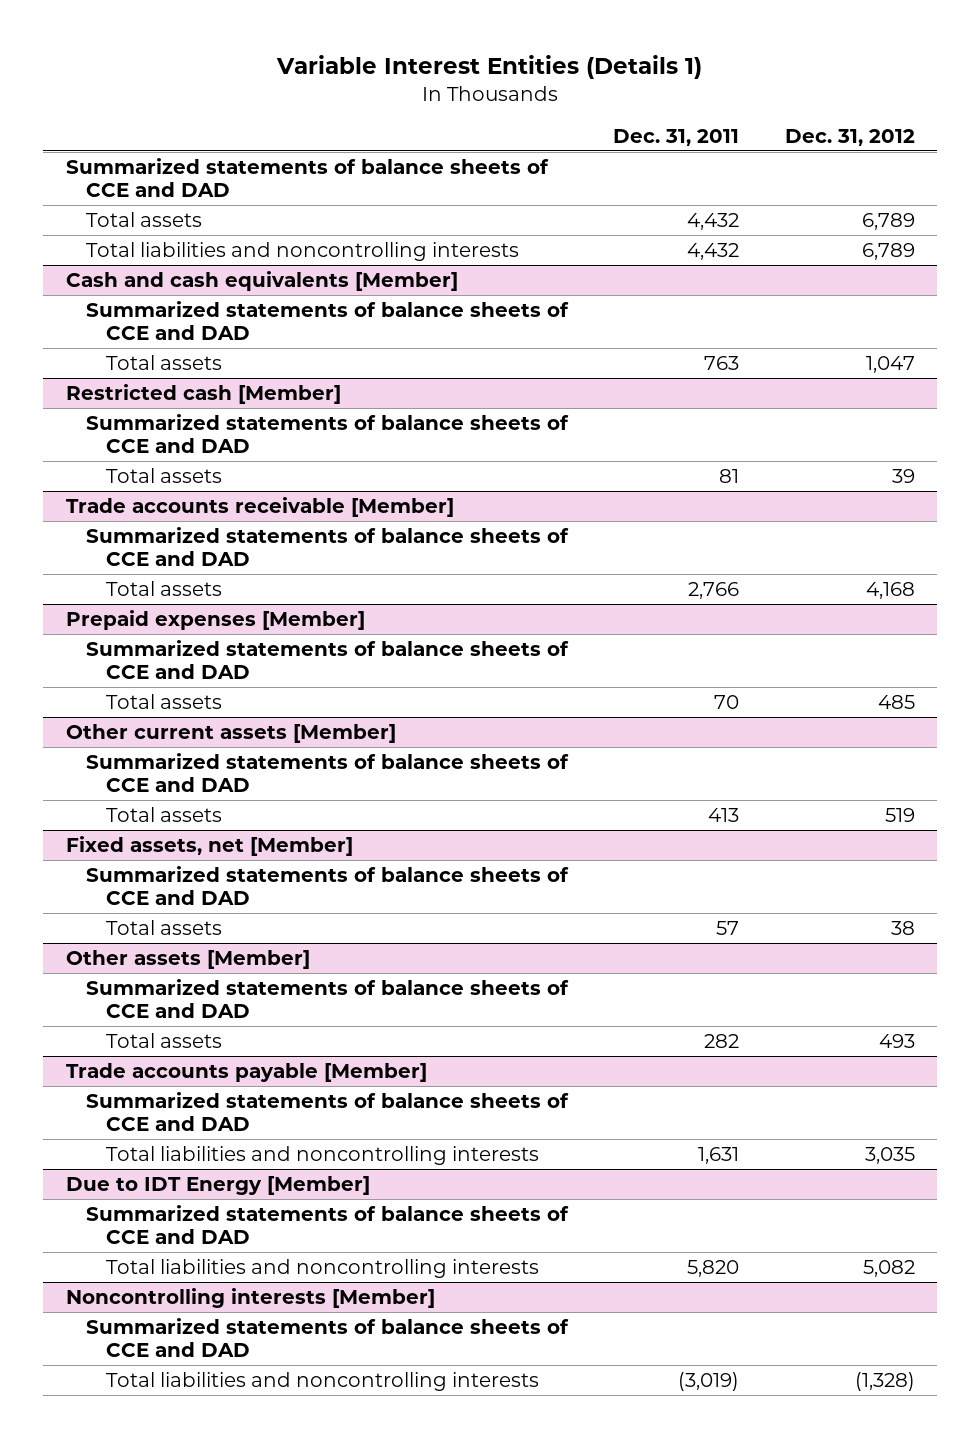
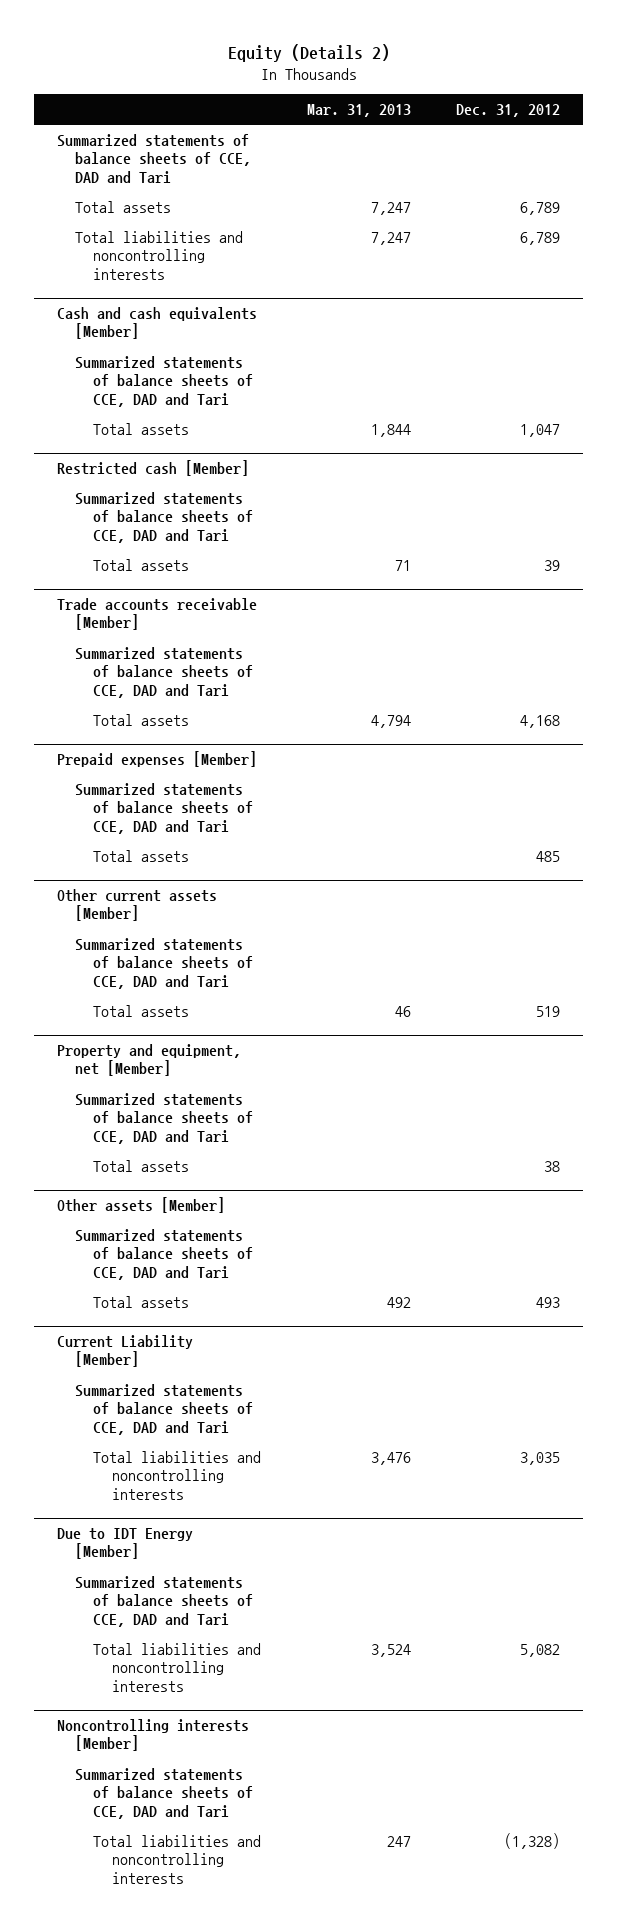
[276,54,703,79] Variable Interest Entities (Details 1) -> [227,43,390,62] Equity (Details 2)
[613,128,740,146] Dec. 31, 2011 -> none
none -> [306,103,411,117] Mar. 31, 2013
[65,157,549,197] Summarized statements of balance sheets of CCE and DAD -> [56,134,252,183] Summarized statements of balance sheets of CCE, DAD and Tari
[86,300,570,340] Summarized statements of balance sheets of CCE and DAD -> [75,356,254,407] Summarized statements of balance sheets of CCE, DAD and Tari
[86,413,570,453] Summarized statements of balance sheets of CCE and DAD -> [75,492,254,543] Summarized statements of balance sheets of CCE, DAD and Tari
[86,526,570,566] Summarized statements of balance sheets of CCE and DAD -> [75,647,254,698] Summarized statements of balance sheets of CCE, DAD and Tari
[86,639,570,679] Summarized statements of balance sheets of CCE and DAD -> [75,783,254,834] Summarized statements of balance sheets of CCE, DAD and Tari
[86,752,570,792] Summarized statements of balance sheets of CCE and DAD -> [75,938,254,989] Summarized statements of balance sheets of CCE, DAD and Tari
[65,835,353,856] Fixed assets, net [Member] -> none
none -> [56,1044,241,1077] Property and equipment, net [Member]
[86,865,570,905] Summarized statements of balance sheets of CCE and DAD -> [75,1093,254,1144] Summarized statements of balance sheets of CCE, DAD and Tari
[86,978,570,1018] Summarized statements of balance sheets of CCE and DAD -> [75,1229,254,1280] Summarized statements of balance sheets of CCE, DAD and Tari
[65,1062,427,1082] Trade accounts payable [Member] -> none
none -> [56,1335,193,1368] Current Liability [Member]
[86,1091,570,1131] Summarized statements of balance sheets of CCE and DAD -> [75,1384,254,1435] Summarized statements of balance sheets of CCE, DAD and Tari
[86,1204,570,1244] Summarized statements of balance sheets of CCE and DAD -> [75,1576,254,1627] Summarized statements of balance sheets of CCE, DAD and Tari
[86,1317,570,1357] Summarized statements of balance sheets of CCE and DAD -> [75,1768,254,1819] Summarized statements of balance sheets of CCE, DAD and Tari

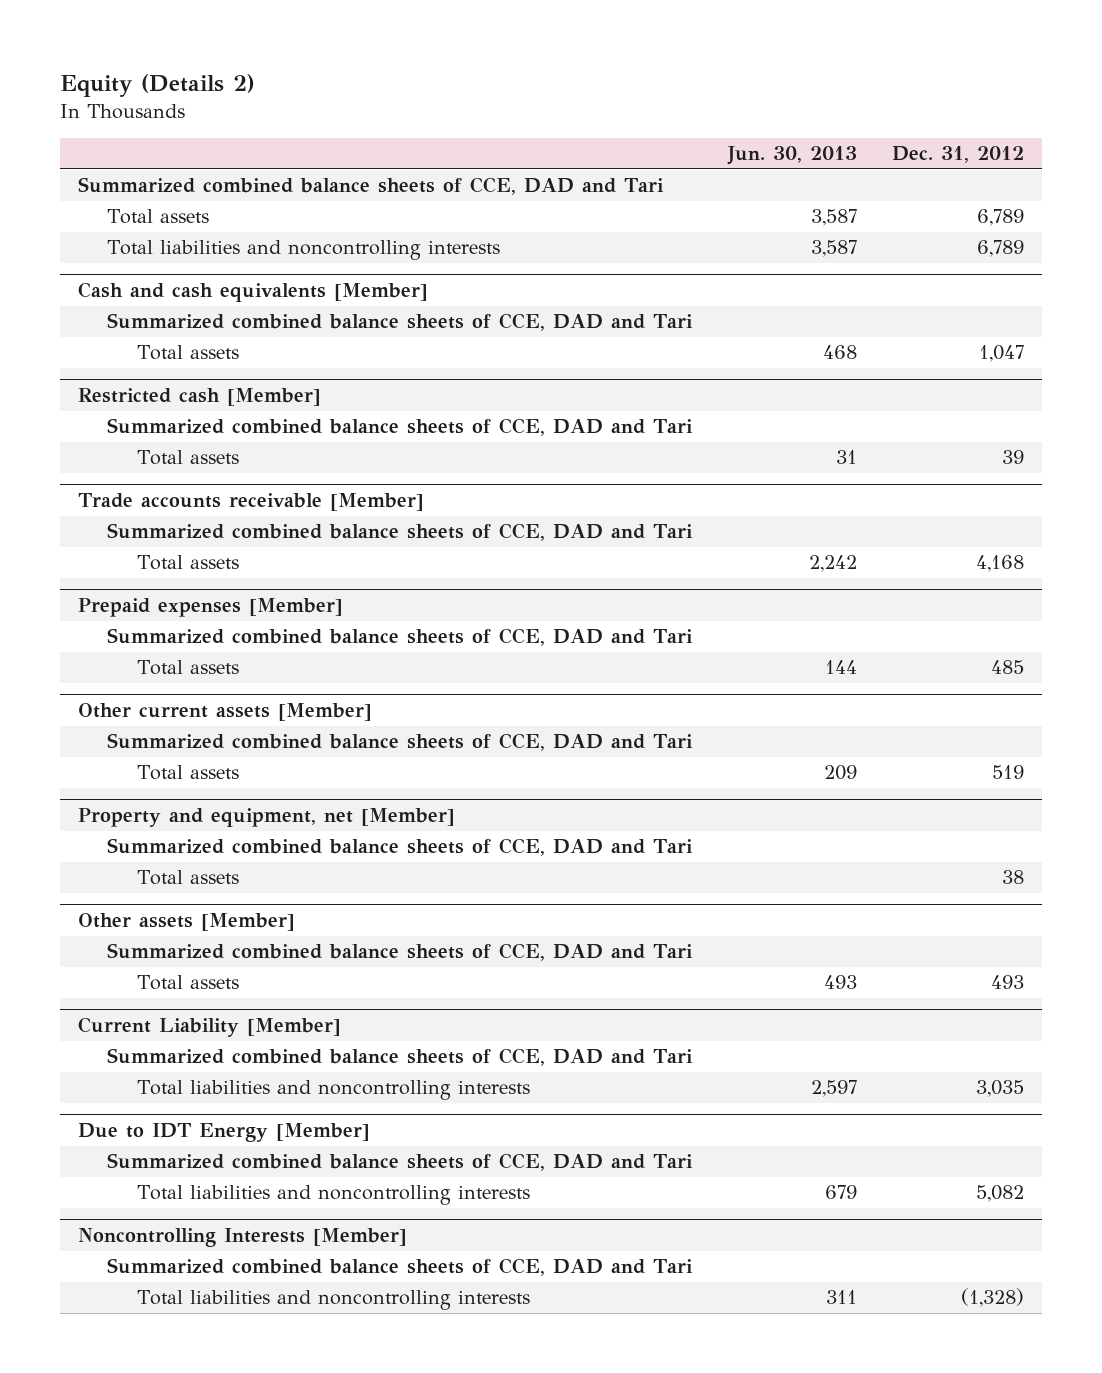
[306,103,411,117] Mar. 31, 2013 -> none
none -> [726,146,857,166] Jun. 30, 2013
[56,134,252,183] Summarized statements of balance sheets of CCE, DAD and Tari -> [77,177,664,196] Summarized combined balance sheets of CCE, DAD and Tari
[75,356,254,407] Summarized statements of balance sheets of CCE, DAD and Tari -> [107,313,694,332] Summarized combined balance sheets of CCE, DAD and Tari
[75,492,254,543] Summarized statements of balance sheets of CCE, DAD and Tari -> [107,418,694,437] Summarized combined balance sheets of CCE, DAD and Tari
[75,647,254,698] Summarized statements of balance sheets of CCE, DAD and Tari -> [107,523,694,542] Summarized combined balance sheets of CCE, DAD and Tari
[75,783,254,834] Summarized statements of balance sheets of CCE, DAD and Tari -> [107,628,694,647] Summarized combined balance sheets of CCE, DAD and Tari
[75,938,254,989] Summarized statements of balance sheets of CCE, DAD and Tari -> [107,733,694,752] Summarized combined balance sheets of CCE, DAD and Tari
[75,1093,254,1144] Summarized statements of balance sheets of CCE, DAD and Tari -> [107,838,694,857] Summarized combined balance sheets of CCE, DAD and Tari
[75,1229,254,1280] Summarized statements of balance sheets of CCE, DAD and Tari -> [107,943,694,962] Summarized combined balance sheets of CCE, DAD and Tari
[75,1384,254,1435] Summarized statements of balance sheets of CCE, DAD and Tari -> [107,1048,694,1067] Summarized combined balance sheets of CCE, DAD and Tari
[75,1576,254,1627] Summarized statements of balance sheets of CCE, DAD and Tari -> [107,1153,694,1172] Summarized combined balance sheets of CCE, DAD and Tari
[56,1719,249,1752] Noncontrolling interests [Member] -> [77,1228,407,1248] Noncontrolling Interests [Member]
[75,1768,254,1819] Summarized statements of balance sheets of CCE, DAD and Tari -> [107,1258,694,1277] Summarized combined balance sheets of CCE, DAD and Tari

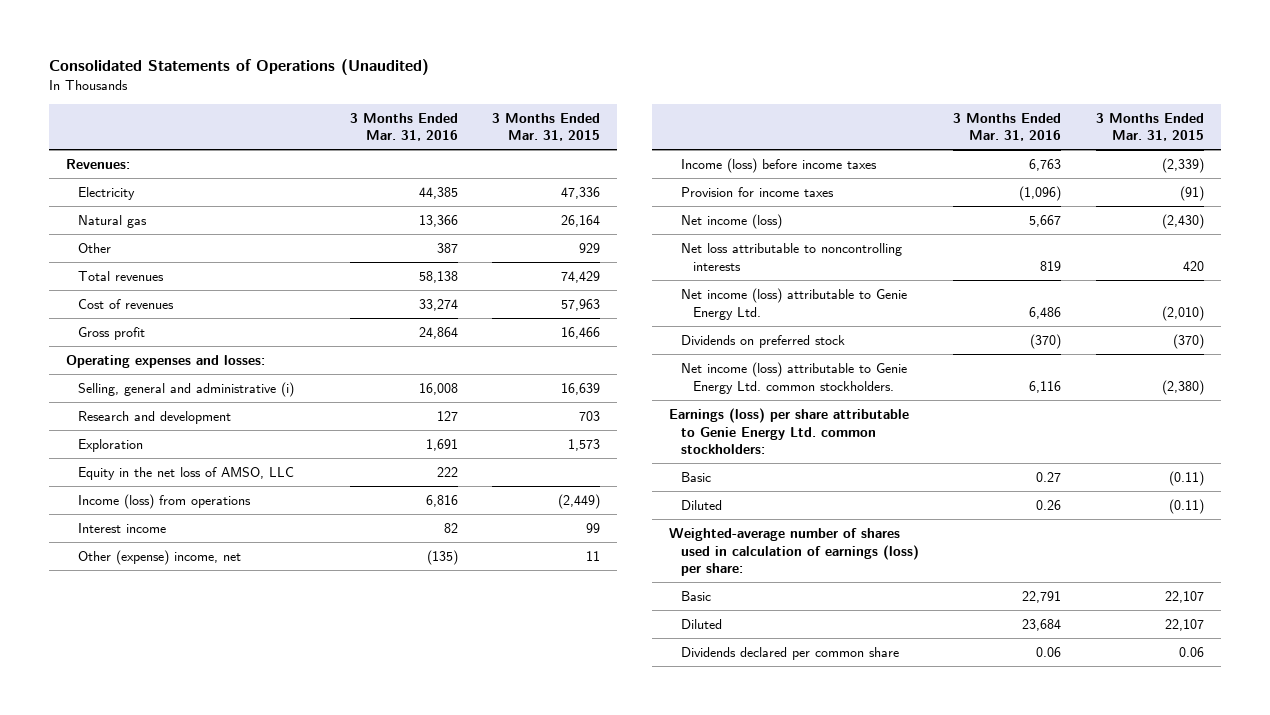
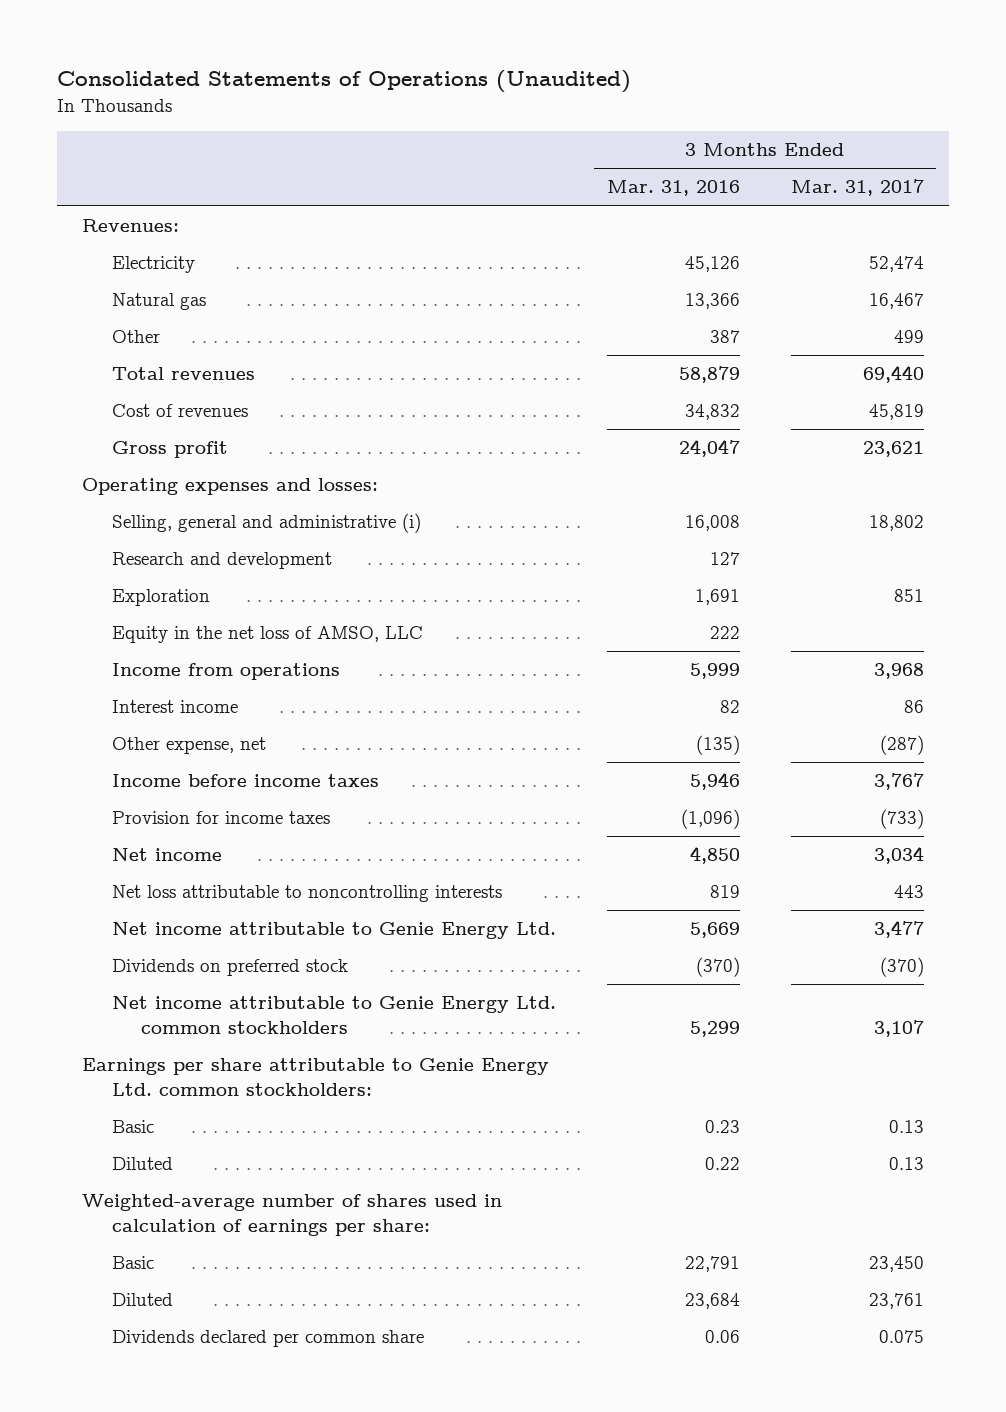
[492,112,601,142] 3 Months Ended Mar. 31, 2015 -> none
none -> [790,179,924,197] Mar. 31, 2017
[418,187,458,200] 44,385 -> [684,256,740,273] 45,126
[418,271,458,284] 58,138 -> [678,366,740,384] 58,879
[418,299,458,312] 33,274 -> [684,404,740,421] 34,832
[418,327,458,340] 24,864 -> [678,439,740,458] 24,047
[77,494,251,510] Income (loss) from operations -> [111,663,340,681] Income from operations
[425,495,458,508] 6,816 -> [689,663,740,680] 5,999
[77,550,241,566] Other (expense) income, net -> [111,737,266,755] Other expense, net
[681,158,878,174] Income (loss) before income taxes -> [111,774,379,788] Income before income taxes
[1029,159,1062,172] 6,763 -> [689,772,740,791] 5,946
[681,214,783,230] Net income (loss) -> [111,848,222,862] Net income
[1029,215,1062,228] 5,667 -> [689,846,740,865] 4,850
[681,288,908,320] Net income (loss) attributable to Genie Energy Ltd. -> [111,922,556,940] Net income attributable to Genie Energy Ltd.
[1029,306,1062,319] 6,486 -> [689,922,740,939] 5,669
[681,362,908,394] Net income (loss) attributable to Genie Energy Ltd. common stockholders. -> [111,996,556,1034] Net income attributable to Genie Energy Ltd. common stockholders
[1029,380,1062,393] 6,116 -> [689,1020,740,1037] 5,299
[669,408,910,455] Earnings (loss) per share attributable to Genie Energy Ltd. common stockholders: -> [82,1058,550,1096] Earnings per share attributable to Genie Energy Ltd. common stockholders:
[1036,472,1062,483] 0.27 -> [704,1120,740,1134] 0.23
[1036,500,1062,511] 0.26 -> [704,1157,740,1171] 0.22
[669,528,920,577] Weighted-average number of shares used in calculation of earnings (loss) per share: -> [82,1194,503,1236] Weighted-average number of shares used in calculation of earnings per share:

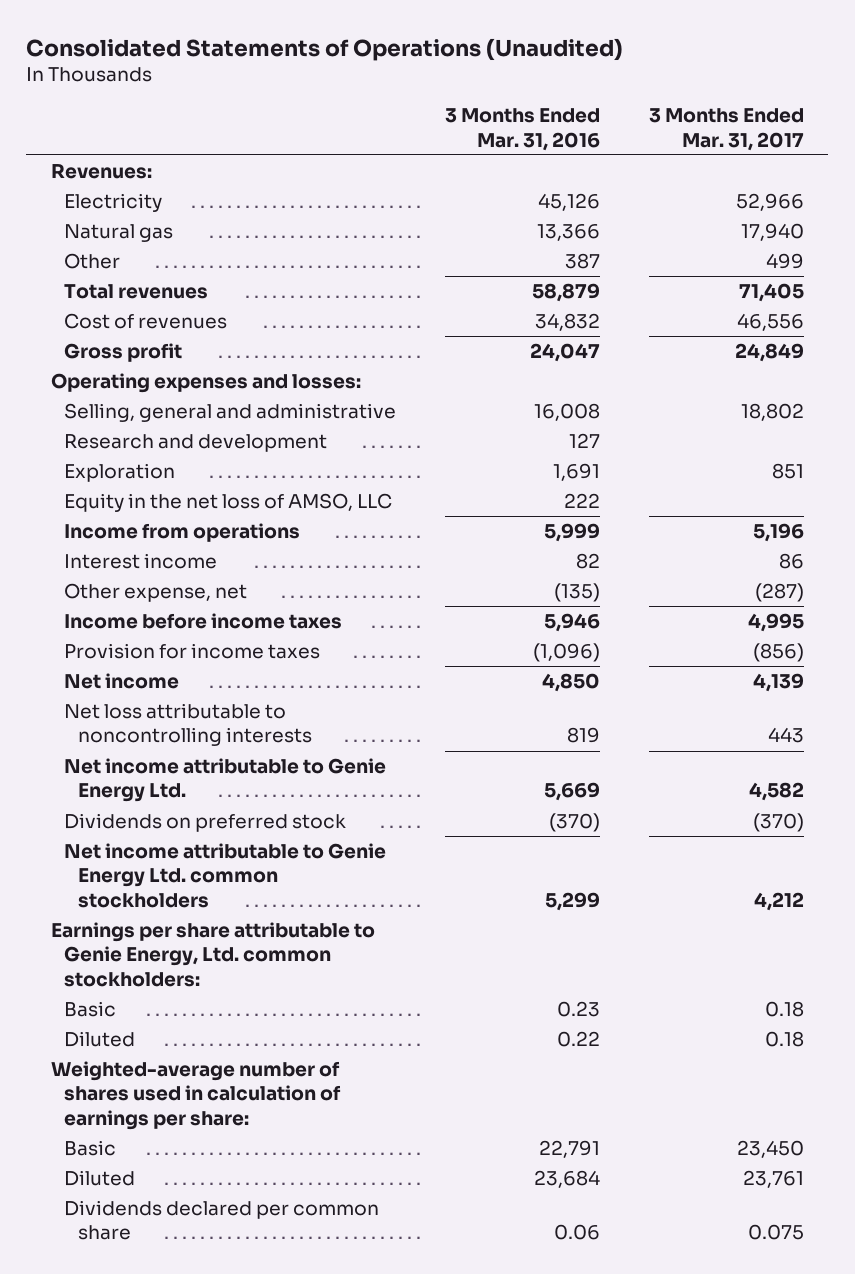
[868,256,924,273] 52,474 -> [735,192,804,211] 52,966
[868,293,924,310] 16,467 -> [740,222,804,241] 17,940
[862,365,924,384] 69,440 -> [738,282,804,302] 71,405
[868,404,924,421] 45,819 -> [736,312,804,331] 46,556
[862,441,924,458] 23,621 -> [734,342,804,362] 24,849
[111,513,421,534] Selling, general and administrative (i) -> [64,402,397,422] Selling, general and administrative
[873,663,924,680] 3,968 -> [752,522,804,542] 5,196
[873,773,924,791] 3,767 -> [747,612,804,632] 4,995
[879,809,924,830] (733) -> [752,642,804,662] (856)
[873,846,924,865] 3,034 -> [752,672,804,692] 4,139
[873,920,924,939] 3,477 -> [748,782,804,802] 4,582
[873,1019,924,1037] 3,107 -> [753,891,804,911] 4,212
[82,1058,550,1096] Earnings per share attributable to Genie Energy Ltd. common stockholders: -> [50,921,375,987] Earnings per share attributable to Genie Energy, Ltd. common stockholders:
[888,1120,924,1134] 0.13 -> [764,1000,804,1017] 0.18
[888,1157,924,1171] 0.13 -> [764,1030,804,1047] 0.18

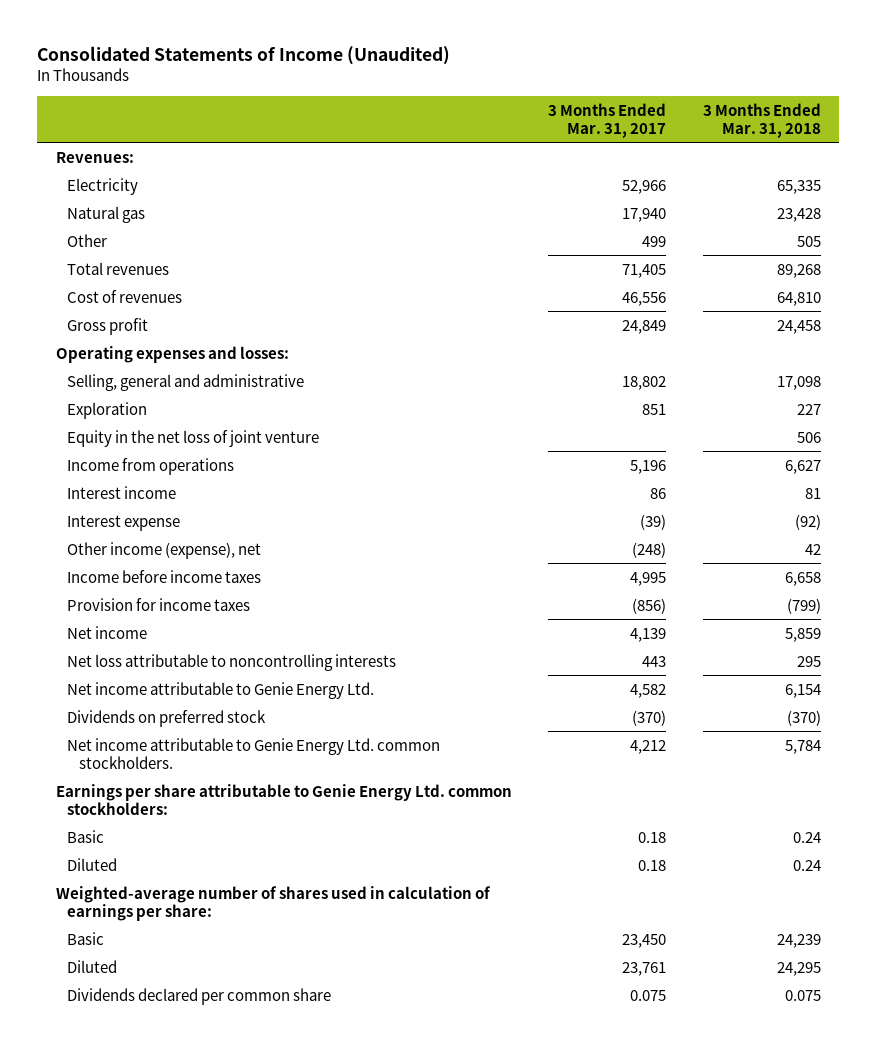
[26,37,624,61] Consolidated Statements of Operations (Unaudited) -> [37,45,451,65] Consolidated Statements of Income (Unaudited)
[445,108,601,151] 3 Months Ended Mar. 31, 2016 -> none
none -> [702,102,821,138] 3 Months Ended Mar. 31, 2018
[64,433,328,452] Research and development -> none
[64,492,393,512] Equity in the net loss of AMSO, LLC -> [67,429,320,447] Equity in the net loss of joint venture
none -> [67,514,181,531] Interest expense
[64,582,248,602] Other expense, net -> [67,541,262,559] Other income (expense), net
[754,582,804,602] (287) -> [632,541,667,558] (248)
[64,842,387,908] Net income attributable to Genie Energy Ltd. common stockholders -> [67,737,441,769] Net income attributable to Genie Energy Ltd. common stockholders.
[50,921,375,987] Earnings per share attributable to Genie Energy, Ltd. common stockholders: -> [55,783,512,815] Earnings per share attributable to Genie Energy Ltd. common stockholders:

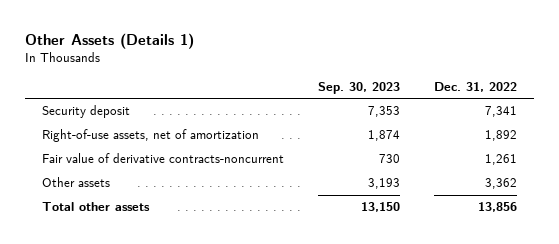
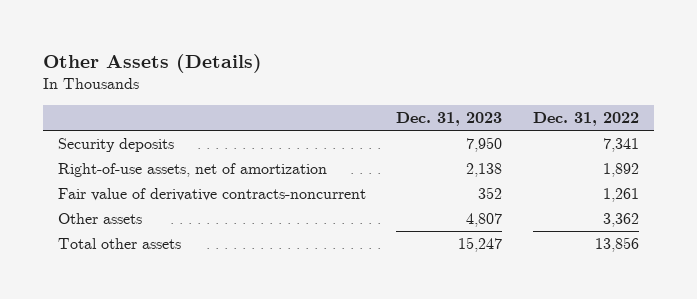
[25,32,195,49] Other Assets (Details 1) -> [42,53,262,73] Other Assets (Details)
[318,81,401,94] Sep. 30, 2023 -> none
none -> [396,112,503,127] Dec. 31, 2023
[42,105,131,119] Security deposit -> [58,138,175,153] Security deposits

